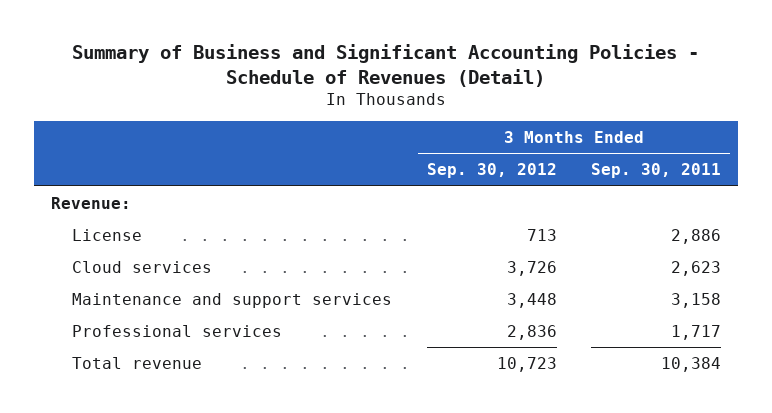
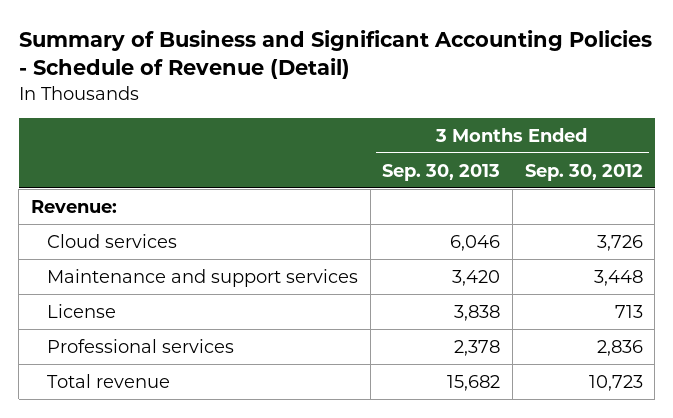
[72,43,700,87] Summary of Business and Significant Accounting Policies - Schedule of Revenues (Detail) -> [18,29,652,80] Summary of Business and Significant Accounting Policies - Schedule of Revenue (Detail)
[590,163,721,179] Sep. 30, 2011 -> none
none -> [382,163,501,181] Sep. 30, 2013
[72,229,143,242] License -> [47,303,117,318] License

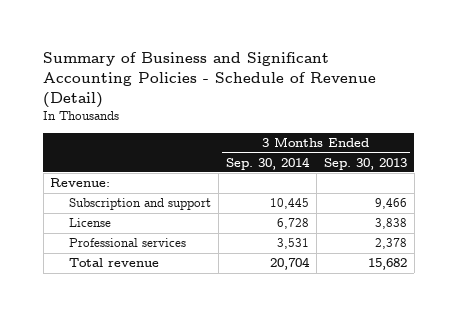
[524,163,643,181] Sep. 30, 2012 -> none
none -> [225,156,310,170] Sep. 30, 2014
[47,233,178,248] Cloud services -> none
[47,268,359,287] Maintenance and support services -> none
none -> [69,198,212,211] Subscription and support

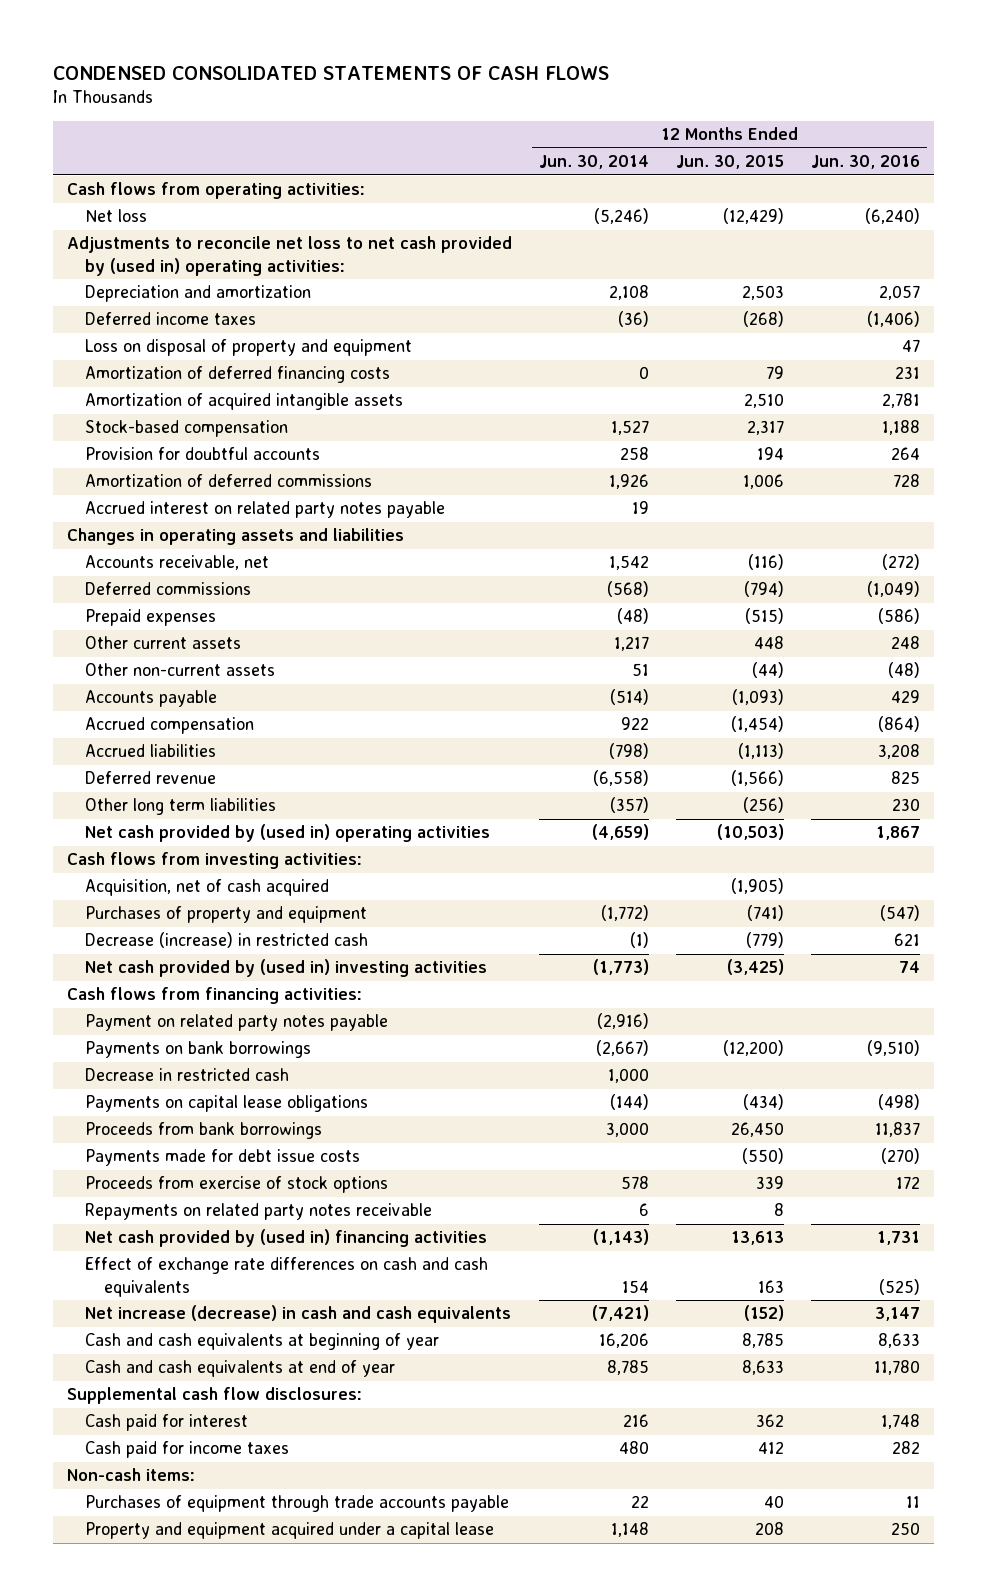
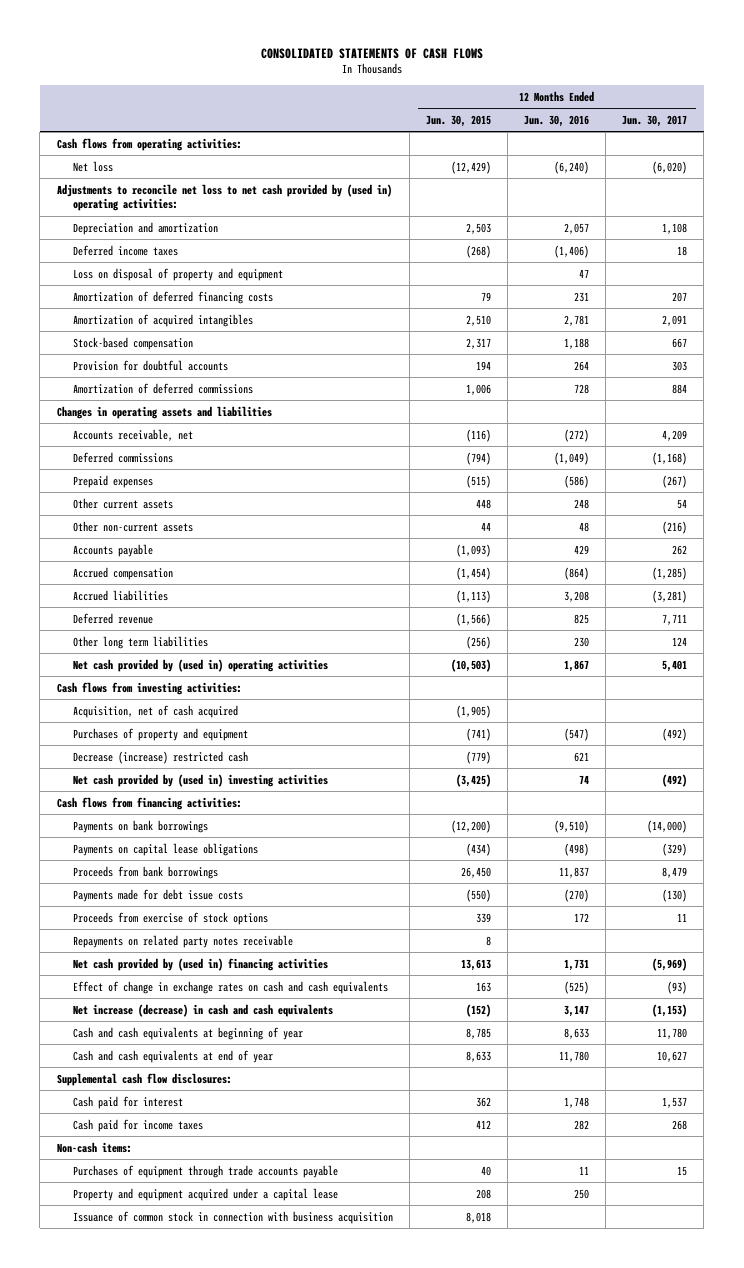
[53,66,610,81] CONDENSED CONSOLIDATED STATEMENTS OF CASH FLOWS -> [260,47,483,59] CONSOLIDATED STATEMENTS OF CASH FLOWS
[539,155,650,170] Jun. 30, 2014 -> none
none -> [622,114,688,127] Jun. 30, 2017
[85,393,404,411] Amortization of acquired intangible assets -> [73,313,254,327] Amortization of acquired intangibles
[85,501,446,519] Accrued interest on related party notes payable -> none
[752,662,785,679] (44) -> [481,521,492,531] 44
[888,662,921,679] (48) -> [579,521,590,532] 48
[85,932,369,949] Decrease (increase) in restricted cash -> [73,750,249,764] Decrease (increase) restricted cash
[85,1014,389,1032] Payment on related party notes payable -> none
[85,1068,290,1082] Decrease in restricted cash -> none
[85,1257,489,1297] Effect of exchange rate differences on cash and cash equivalents -> [73,980,389,994] Effect of change in exchange rates on cash and cash equivalents
none -> [73,1210,394,1224] Issuance of common stock in connection with business acquisition

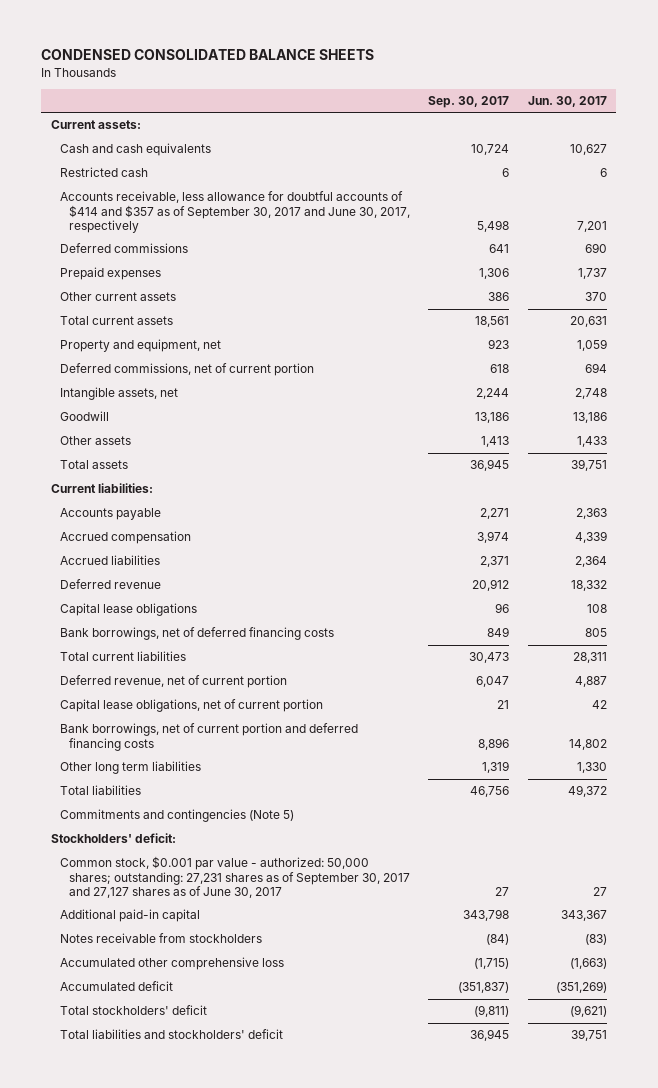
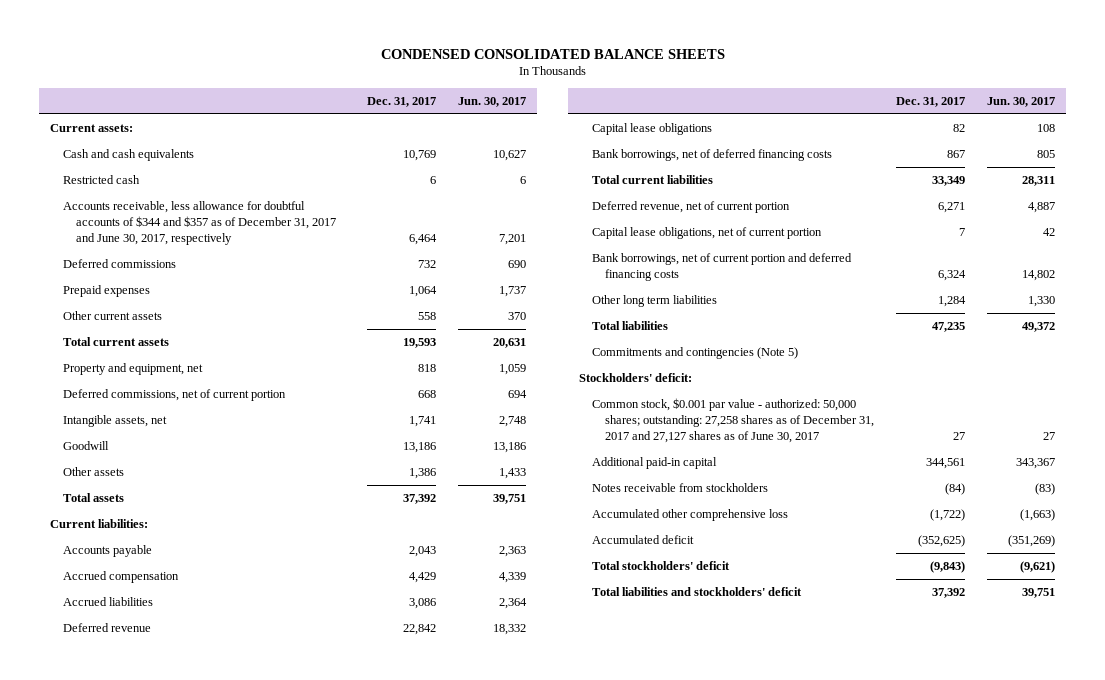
[428,95,510,108] Sep. 30, 2017 -> none
none -> [366,96,436,107] Dec. 31, 2017
[59,191,410,233] Accounts receivable, less allowance for doubtful accounts of $414 and $357 as of September 30, 2017 and June 30, 2017, respectively -> [63,200,336,246] Accounts receivable, less allowance for doubtful accounts of $344 and $357 as of December 31, 2017 and June 30, 2017, respectively
[59,856,410,898] Common stock, $0.001 par value - authorized: 50,000 shares; outstanding: 27,231 shares as of September 30, 2017 and 27,127 shares as of June 30, 2017 -> [591,397,874,444] Common stock, $0.001 par value - authorized: 50,000 shares; outstanding: 27,258 shares as of December 31, 2017 and 27,127 shares as of June 30, 2017

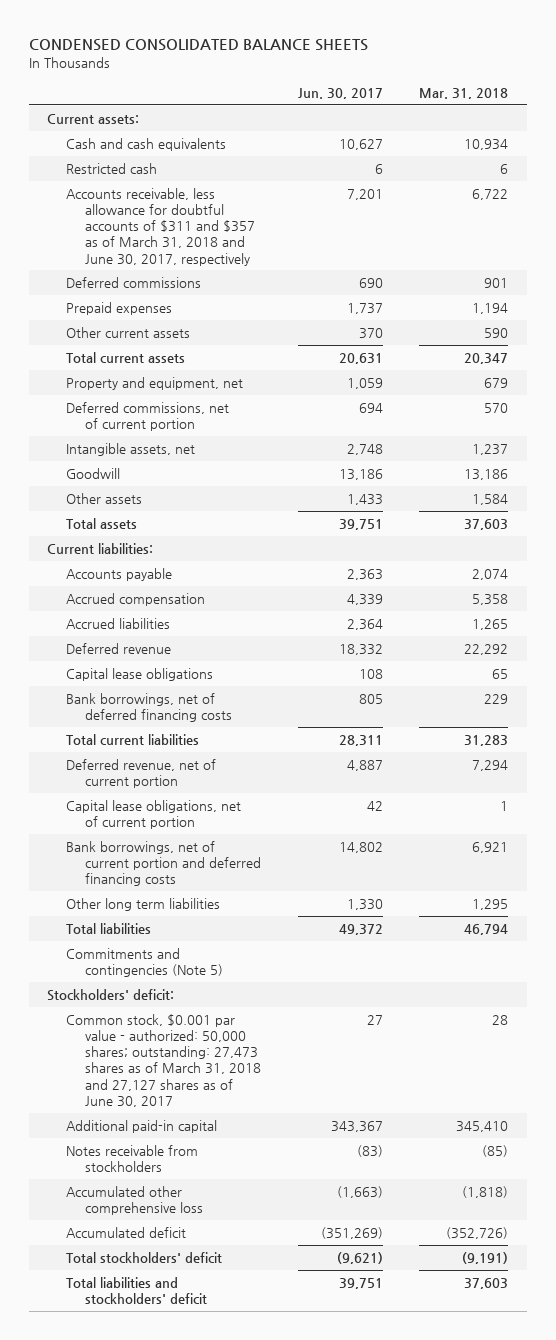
[366,96,436,107] Dec. 31, 2017 -> none
none -> [419,88,509,100] Mar. 31, 2018
[63,200,336,246] Accounts receivable, less allowance for doubtful accounts of $344 and $357 as of December 31, 2017 and June 30, 2017, respectively -> [66,188,256,266] Accounts receivable, less allowance for doubtful accounts of $311 and $357 as of March 31, 2018 and June 30, 2017, respectively
[591,397,874,444] Common stock, $0.001 par value - authorized: 50,000 shares; outstanding: 27,258 shares as of December 31, 2017 and 27,127 shares as of June 30, 2017 -> [66,1014,262,1107] Common stock, $0.001 par value - authorized: 50,000 shares; outstanding: 27,473 shares as of March 31, 2018 and 27,127 shares as of June 30, 2017

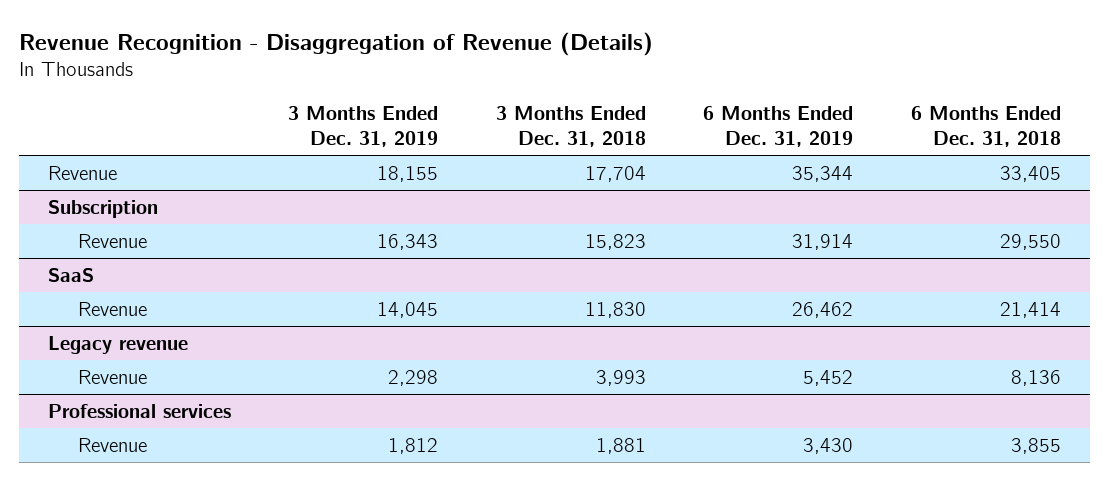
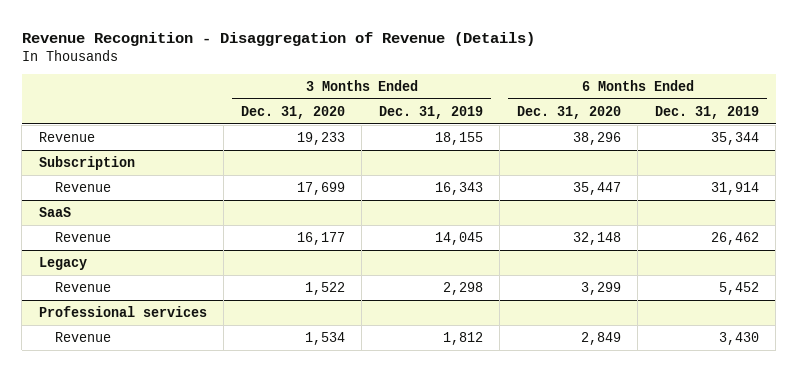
[495,105,646,147] 3 Months Ended Dec. 31, 2018 -> none
[910,105,1061,147] 6 Months Ended Dec. 31, 2018 -> none
none -> [240,105,345,119] Dec. 31, 2020
none -> [516,105,621,119] Dec. 31, 2020
[47,335,188,354] Legacy revenue -> [38,256,87,270] Legacy

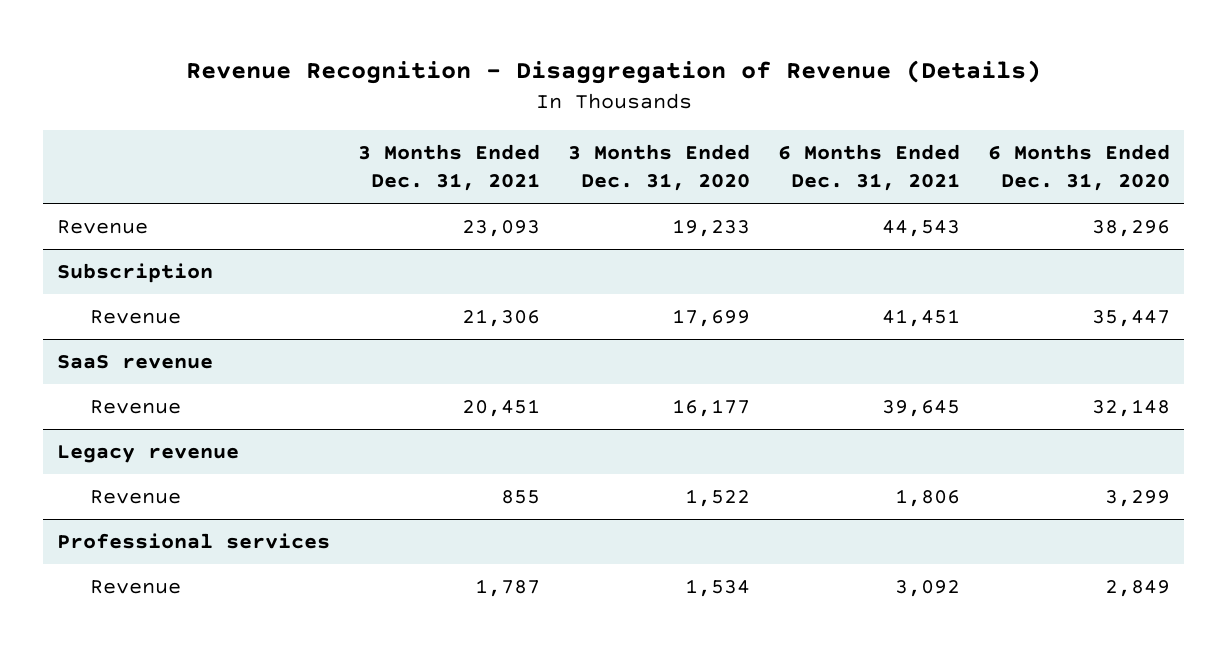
[378,105,483,119] Dec. 31, 2019 -> none
[654,105,759,119] Dec. 31, 2019 -> none
none -> [358,143,541,192] 3 Months Ended Dec. 31, 2021
none -> [778,143,961,192] 6 Months Ended Dec. 31, 2021
[38,206,71,217] SaaS -> [57,355,214,370] SaaS revenue
[38,256,87,270] Legacy -> [57,445,240,464] Legacy revenue

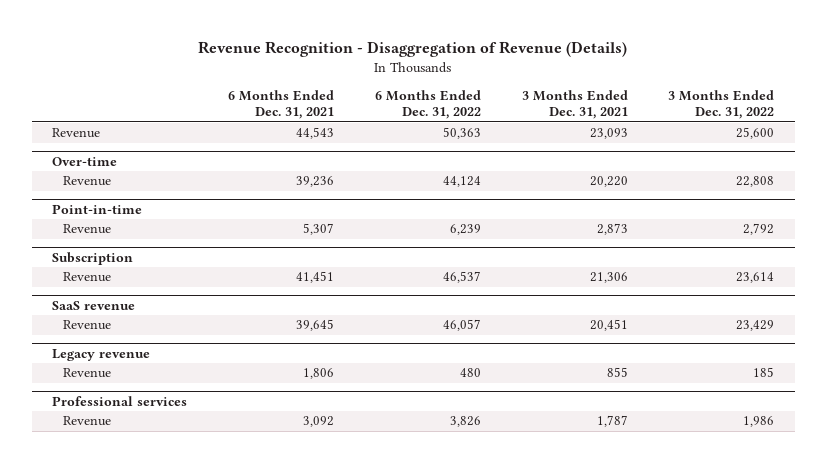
[568,143,751,192] 3 Months Ended Dec. 31, 2020 -> none
[988,143,1171,192] 6 Months Ended Dec. 31, 2020 -> none
none -> [374,90,481,120] 6 Months Ended Dec. 31, 2022
none -> [668,90,775,120] 3 Months Ended Dec. 31, 2022
none -> [52,156,118,166] Over-time
none -> [62,176,111,187] Revenue
none -> [52,203,143,214] Point-in-time
none -> [62,224,111,235] Revenue

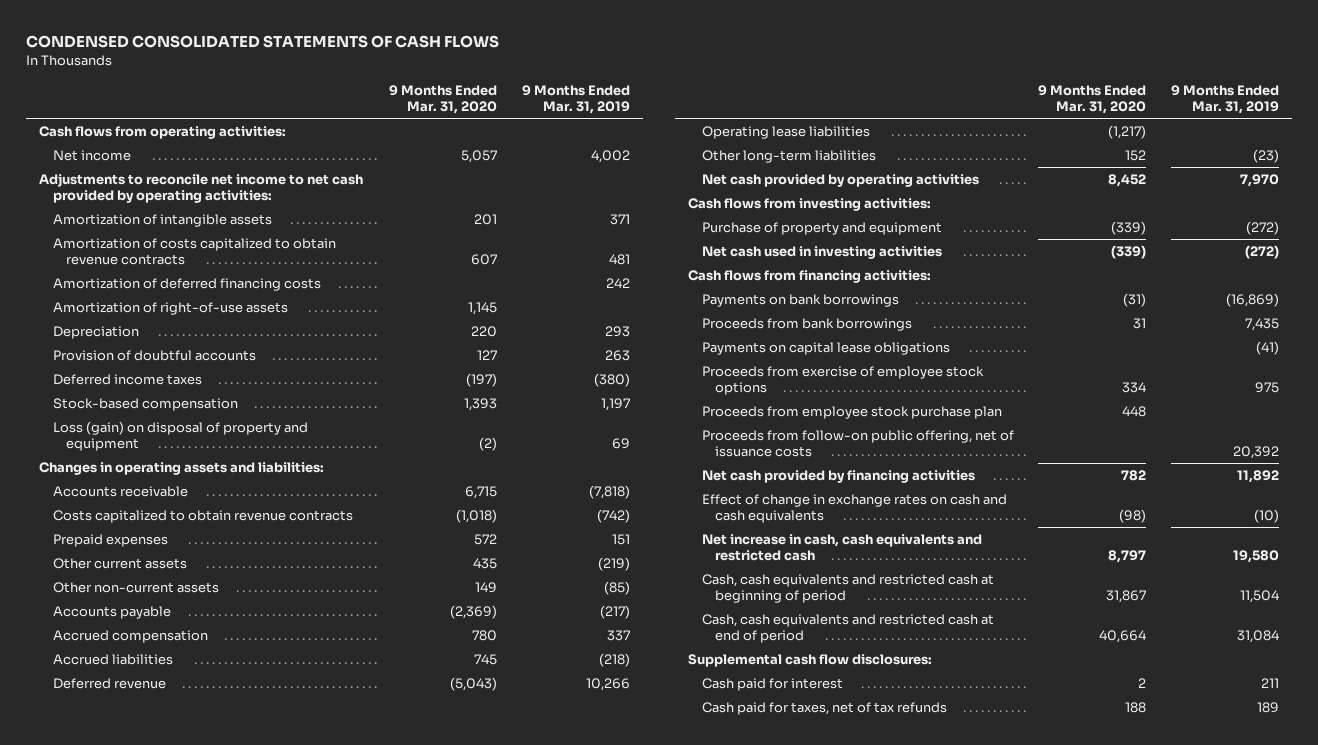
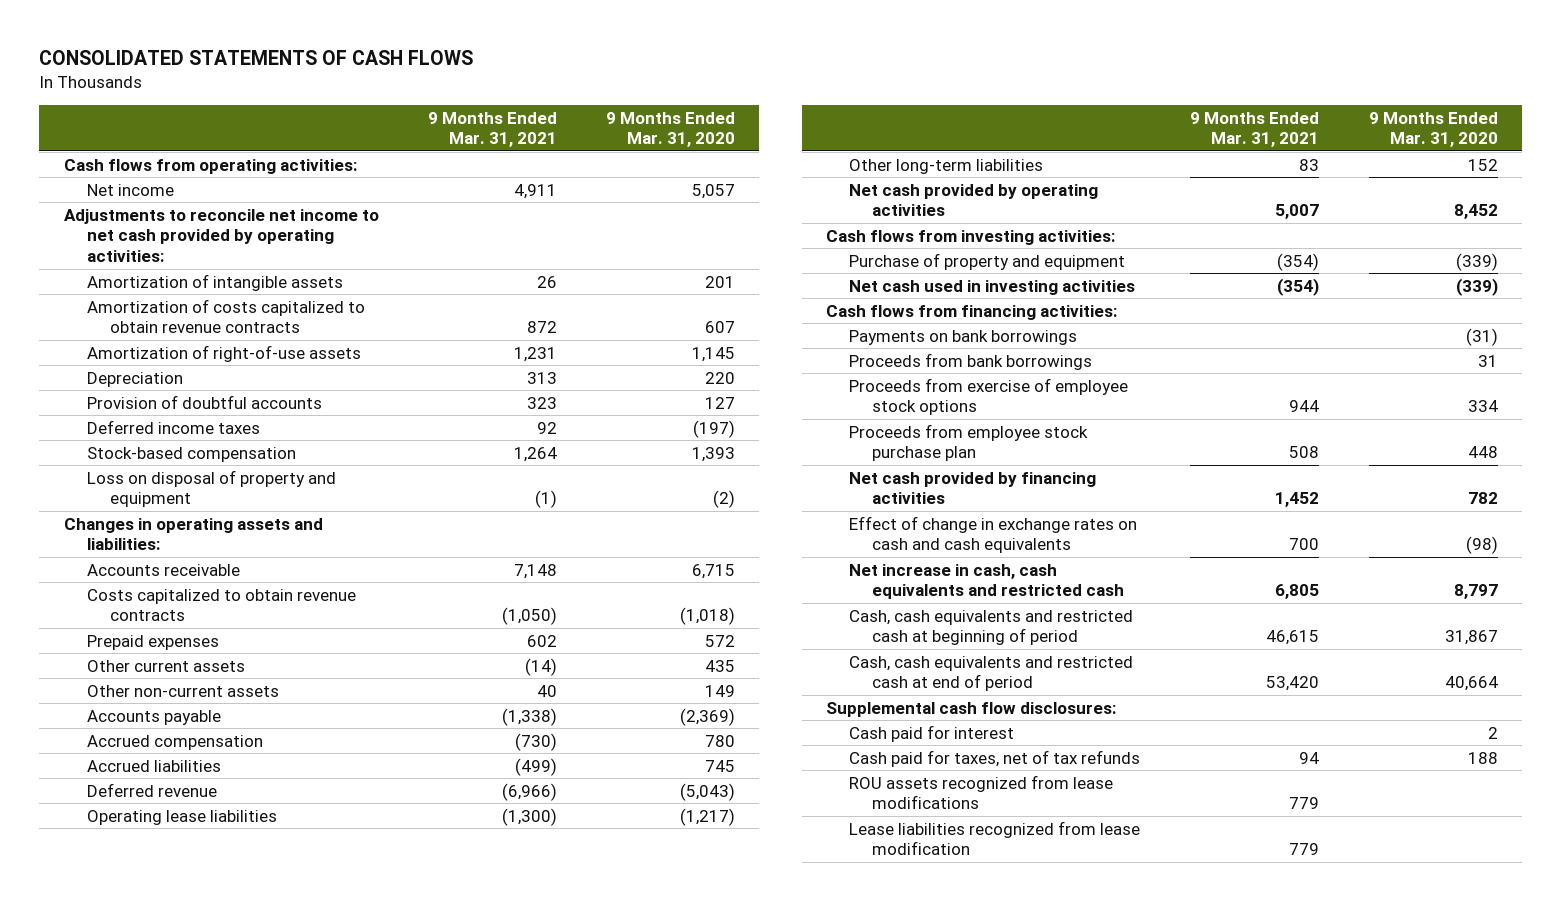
[26,34,500,48] CONDENSED CONSOLIDATED STATEMENTS OF CASH FLOWS -> [39,50,474,66] CONSOLIDATED STATEMENTS OF CASH FLOWS
[522,84,631,114] 9 Months Ended Mar. 31, 2019 -> none
none -> [427,111,557,148] 9 Months Ended Mar. 31, 2021
[52,277,321,291] Amortization of deferred financing costs -> none
[52,420,308,452] Loss (gain) on disposal of property and equipment -> [86,469,336,508] Loss on disposal of property and equipment
[701,341,950,355] Payments on capital lease obligations -> none
[701,429,1014,458] Proceeds from follow-on public offering, net of issuance costs -> none
none -> [849,774,1114,810] ROU assets recognized from lease modifications
none -> [849,820,1141,856] Lease liabilities recognized from lease modification

